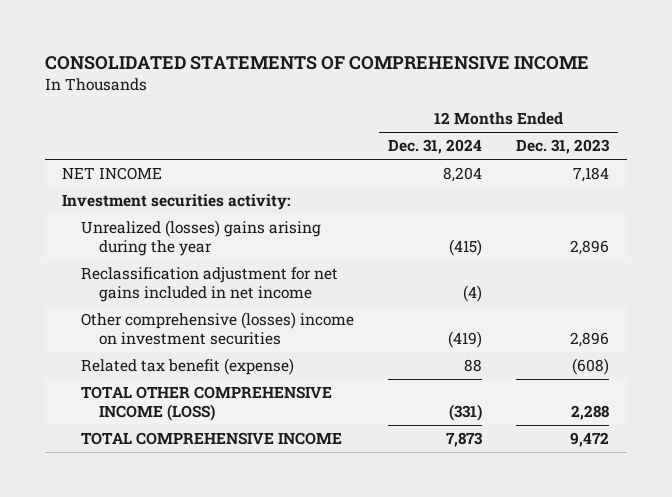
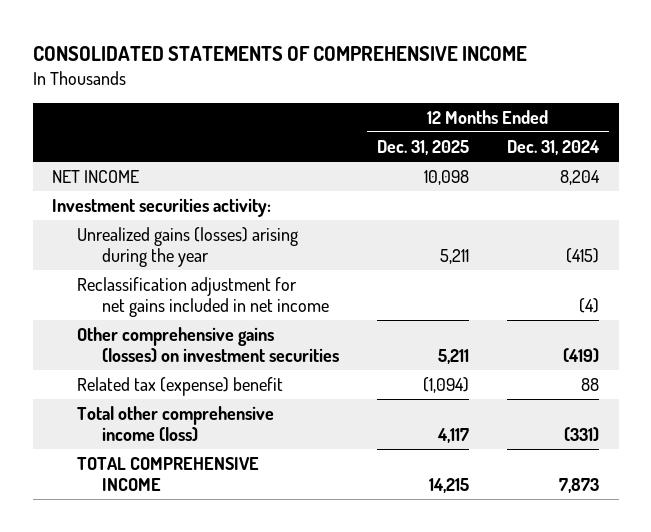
[516,139,611,155] Dec. 31, 2023 -> none
none -> [376,140,469,156] Dec. 31, 2025
[80,220,321,256] Unrealized (losses) gains arising during the year -> [76,227,298,268] Unrealized gains (losses) arising during the year
[80,312,354,345] Other comprehensive (losses) income on investment securities -> [76,327,339,364] Other comprehensive gains (losses) on investment securities
[80,358,294,376] Related tax benefit (expense) -> [76,377,283,397] Related tax (expense) benefit
[80,386,332,421] TOTAL OTHER COMPREHENSIVE INCOME (LOSS) -> [76,406,274,443] Total other comprehensive income (loss)

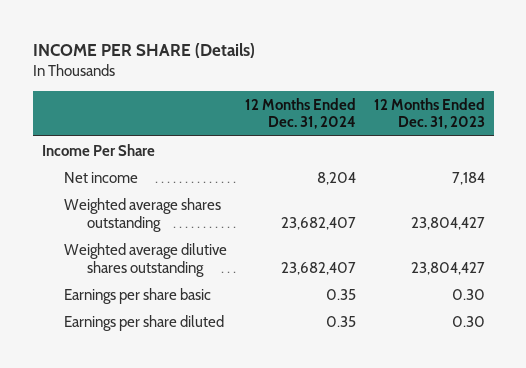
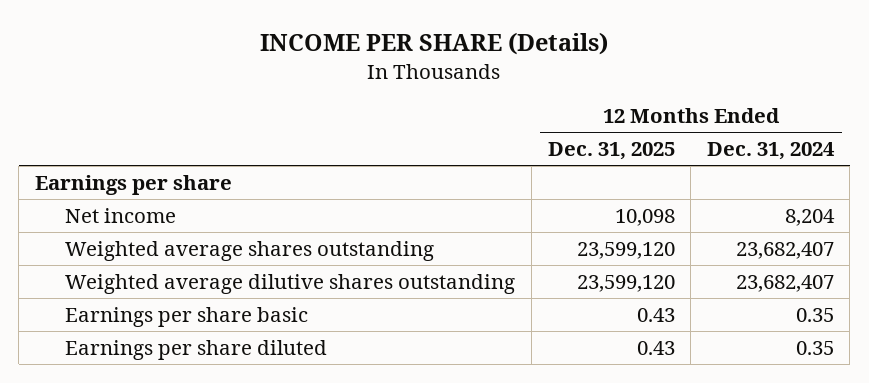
[373,97,485,130] 12 Months Ended Dec. 31, 2023 -> none
none -> [547,142,675,161] Dec. 31, 2025
[41,143,155,156] Income Per Share -> [34,174,232,195] Earnings per share

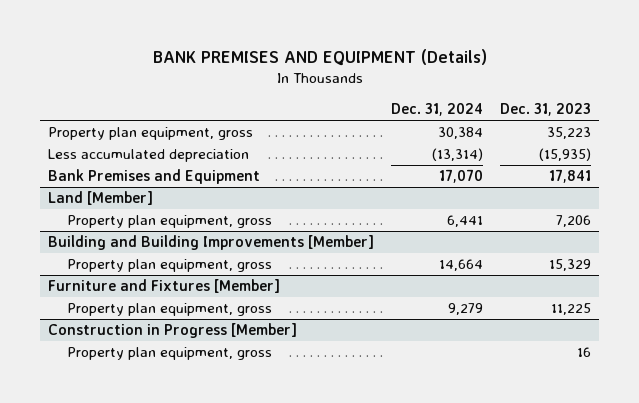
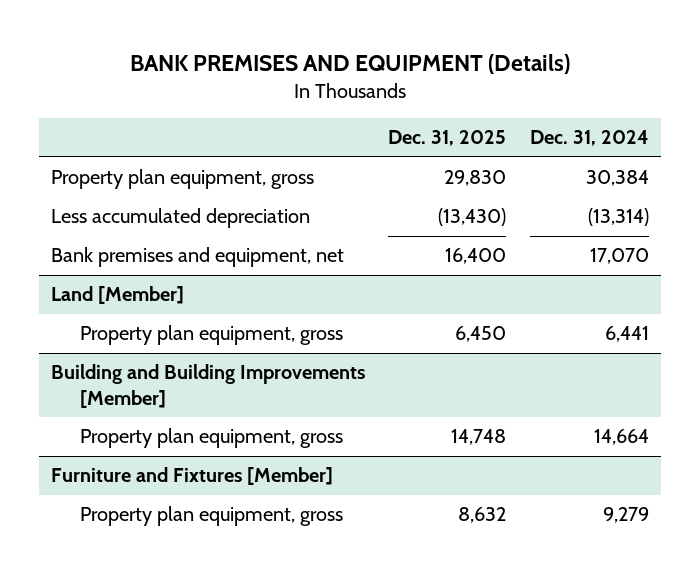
[499,103,591,117] Dec. 31, 2023 -> none
none -> [388,130,507,147] Dec. 31, 2025
[48,169,261,185] Bank Premises and Equipment -> [50,247,344,268] Bank premises and equipment, net
[48,323,298,339] Construction in Progress [Member] -> none
[67,347,273,361] Property plan equipment, gross -> none

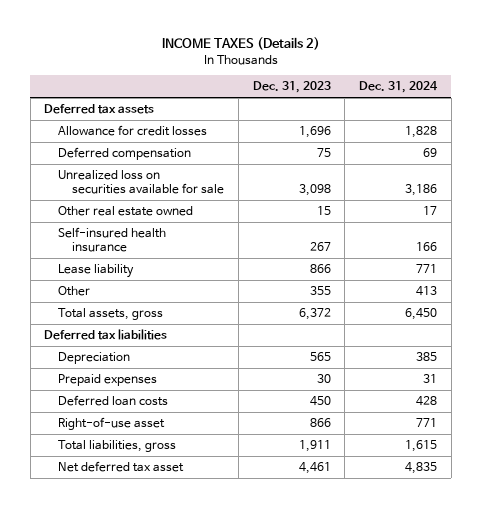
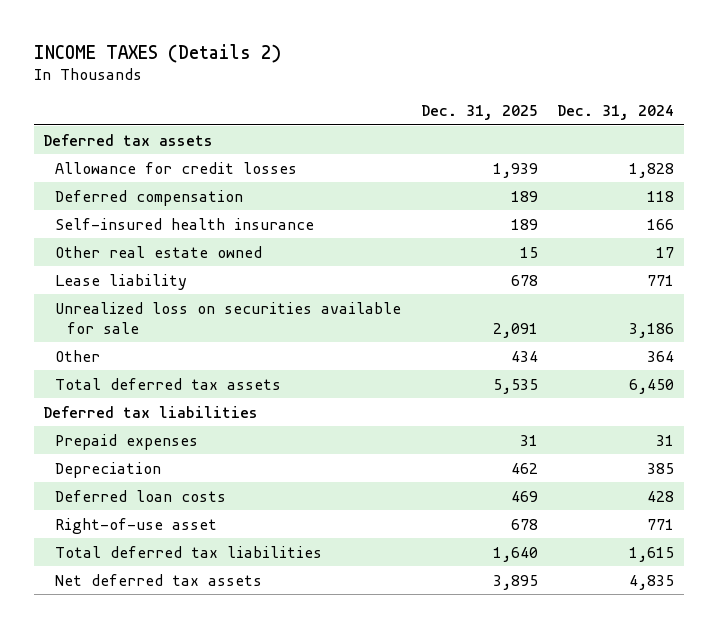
[252,81,331,94] Dec. 31, 2023 -> none
none -> [420,105,538,121] Dec. 31, 2025
[422,148,437,158] 69 -> [647,190,675,202] 118
[58,206,194,217] Other real estate owned -> [54,245,262,258] Other real estate owned
[58,170,225,195] Unrealized loss on securities available for sale -> [54,301,401,334] Unrealized loss on securities available for sale
[415,286,437,297] 413 -> [647,350,675,362] 364
[58,308,164,321] Total assets, gross -> [54,377,281,390] Total deferred tax assets
[58,352,131,365] Depreciation -> [54,461,161,478] Depreciation
[58,440,177,453] Total liabilities, gross -> [54,545,322,558] Total deferred tax liabilities
[58,461,185,473] Net deferred tax asset -> [54,573,262,586] Net deferred tax assets

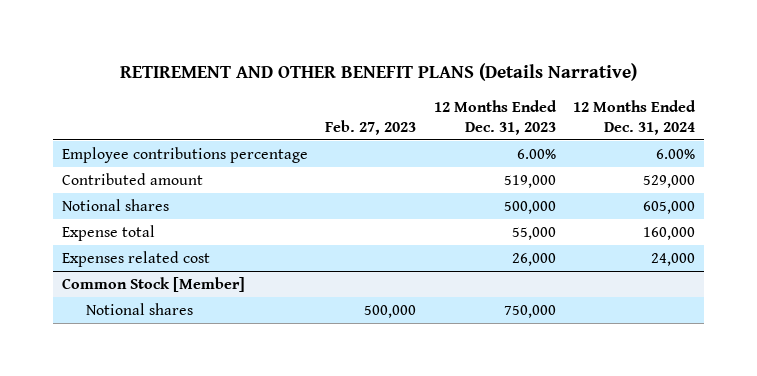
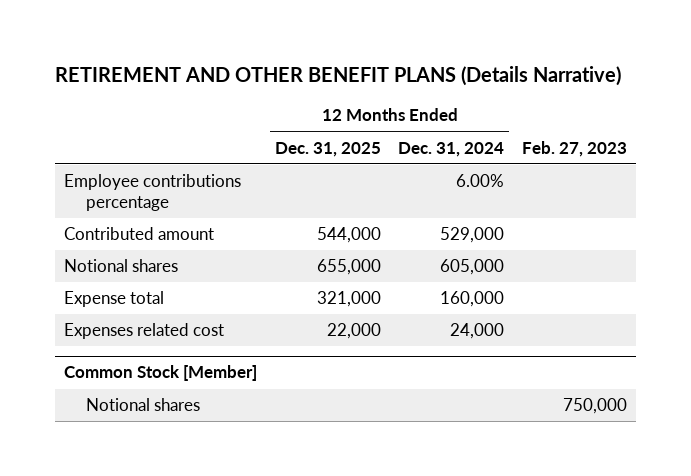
[433,99,557,135] 12 Months Ended Dec. 31, 2023 -> none
none -> [274,141,381,157] Dec. 31, 2025
[364,304,417,318] 500,000 -> [563,398,628,415] 750,000

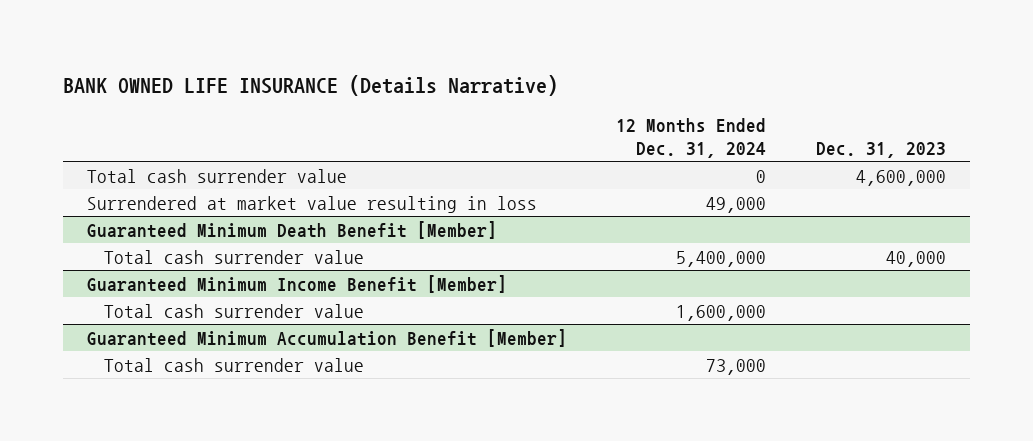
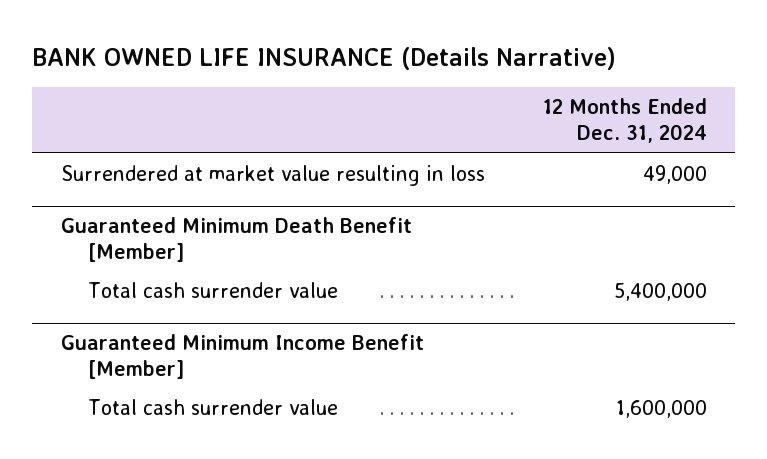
[815,141,946,158] Dec. 31, 2023 -> none
[87,168,348,183] Total cash surrender value -> none
[87,328,568,347] Guaranteed Minimum Accumulation Benefit [Member] -> none
[103,357,364,372] Total cash surrender value -> none

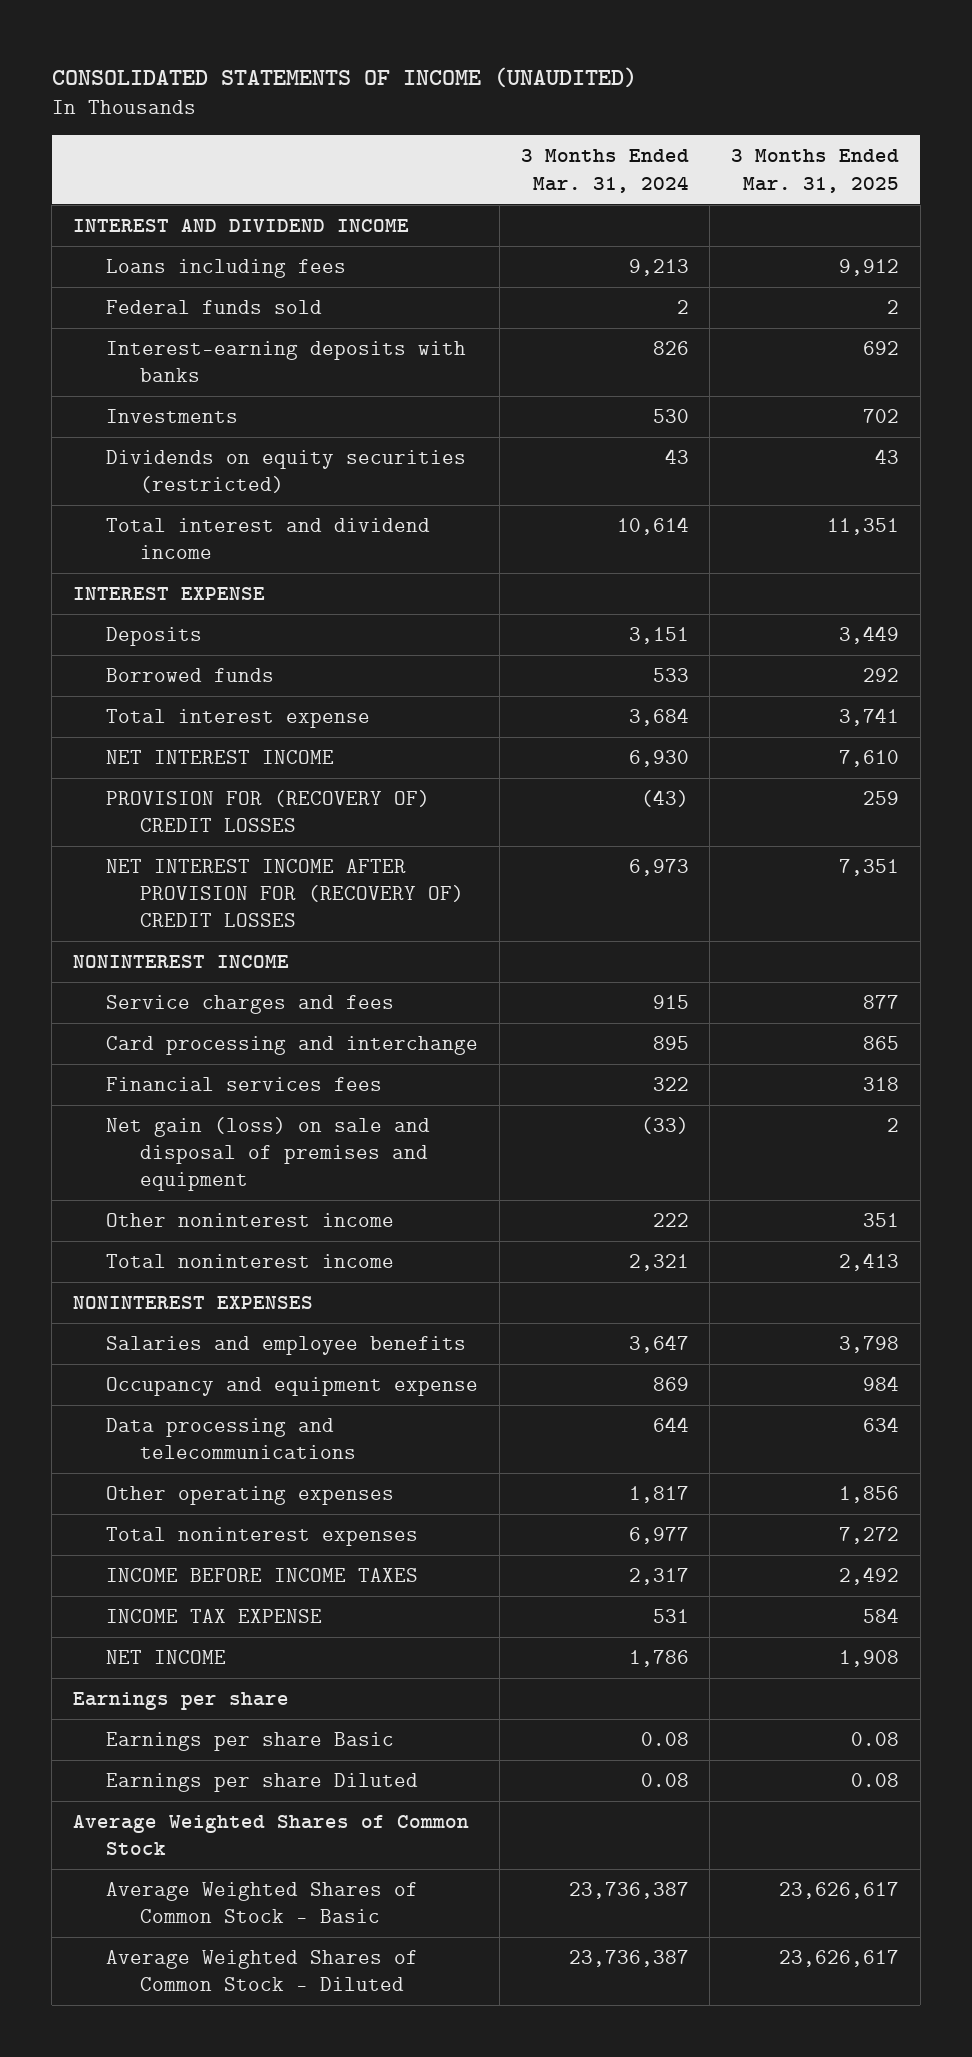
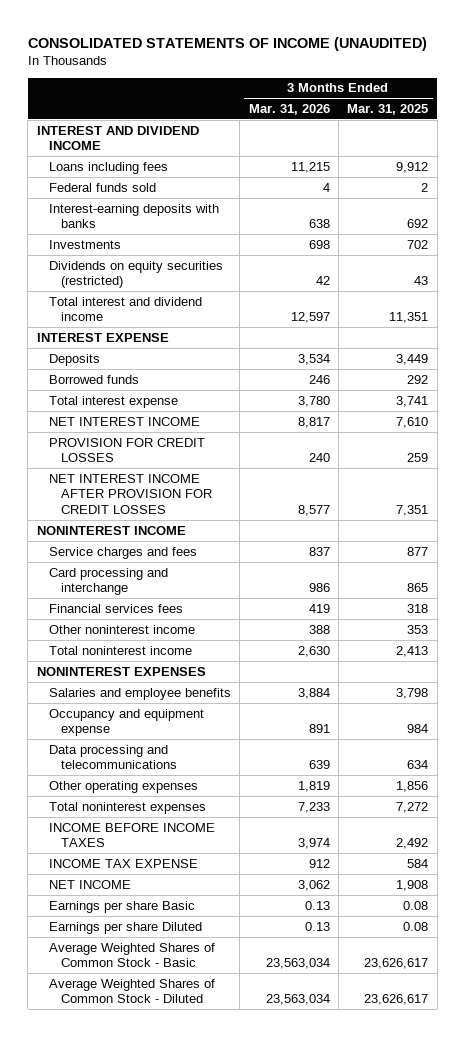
[520,149,689,193] 3 Months Ended Mar. 31, 2024 -> none
none -> [248,104,330,116] Mar. 31, 2026
[106,790,431,833] PROVISION FOR (RECOVERY OF) CREDIT LOSSES -> [48,437,205,463] PROVISION FOR CREDIT LOSSES
[106,859,464,928] NET INTEREST INCOME AFTER PROVISION FOR (RECOVERY OF) CREDIT LOSSES -> [48,473,212,515] NET INTEREST INCOME AFTER PROVISION FOR CREDIT LOSSES
[106,1117,431,1192] Net gain (loss) on sale and disposal of premises and equipment -> none
[862,1213,899,1228] 351 -> [407,624,429,634] 353
[72,1692,289,1711] Earnings per share -> none
[72,1815,469,1856] Average Weighted Shares of Common Stock -> none

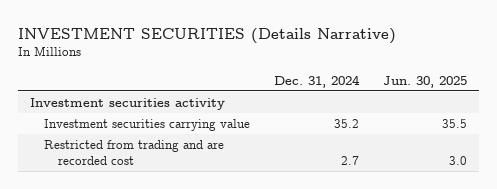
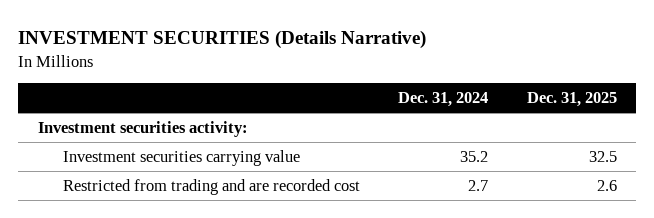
[382,75,467,88] Jun. 30, 2025 -> none
none -> [526,92,617,108] Dec. 31, 2025
[30,98,226,111] Investment securities activity -> [37,120,248,137] Investment securities activity:

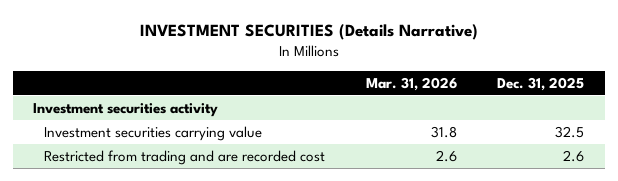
[398,92,489,108] Dec. 31, 2024 -> none
none -> [365,76,457,91] Mar. 31, 2026
[37,120,248,137] Investment securities activity: -> [33,102,219,117] Investment securities activity

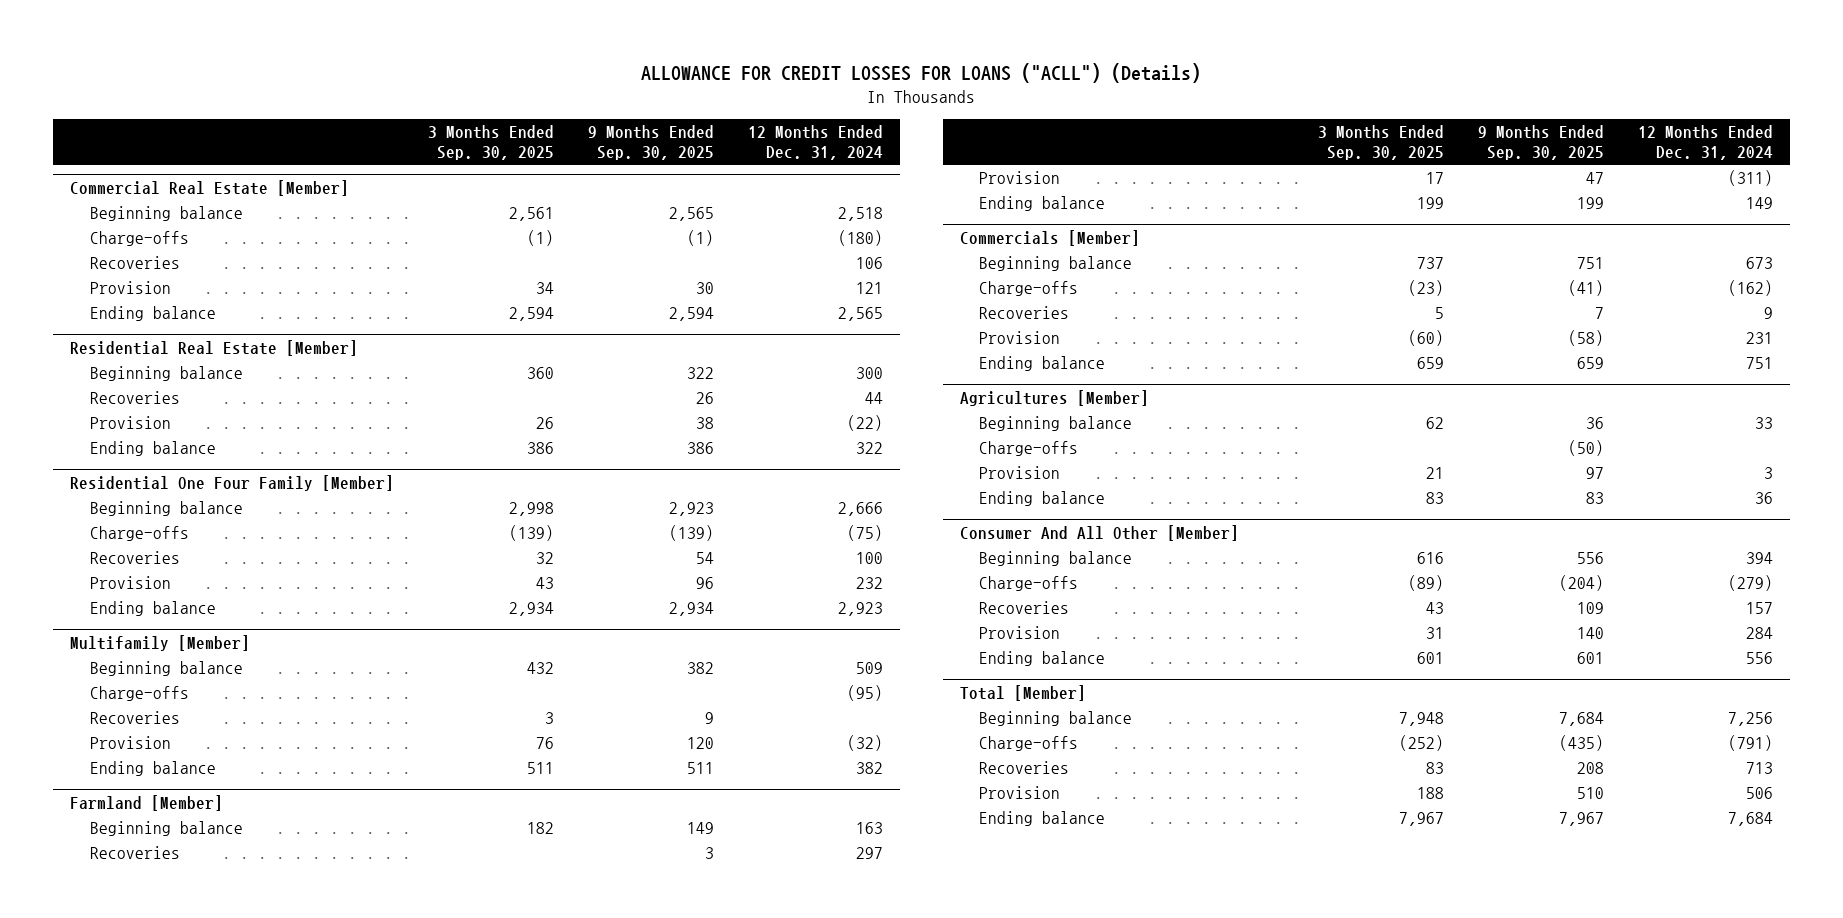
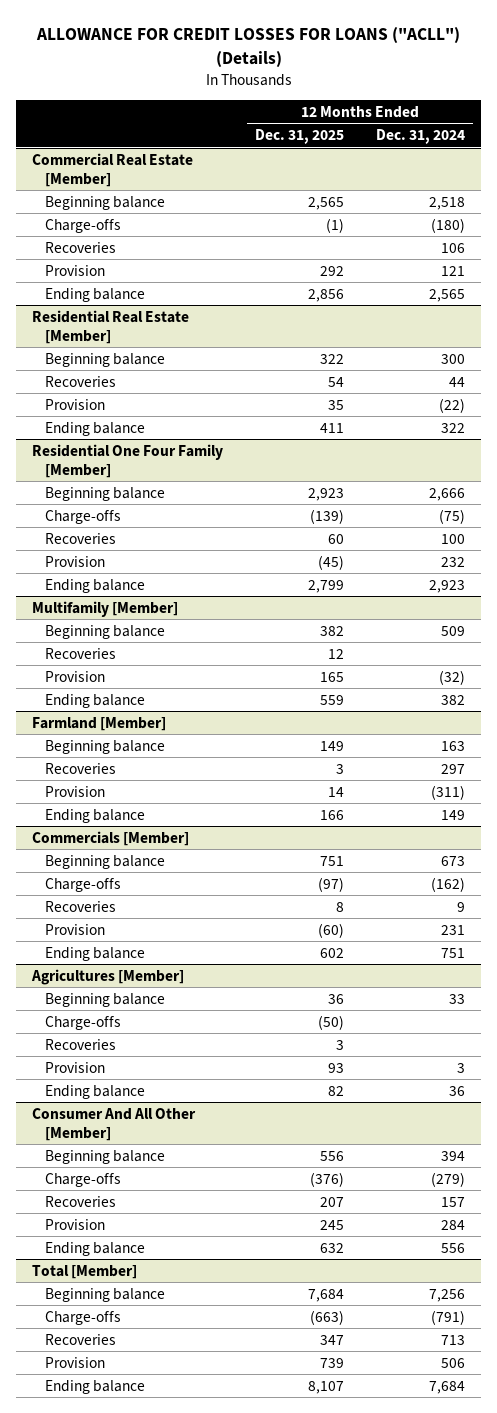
[428,125,555,161] 3 Months Ended Sep. 30, 2025 -> none
[588,125,715,161] 9 Months Ended Sep. 30, 2025 -> none
none -> [255,128,345,144] Dec. 31, 2025
[89,686,189,702] Charge-offs -> none
none -> [44,1038,116,1050] Recoveries

